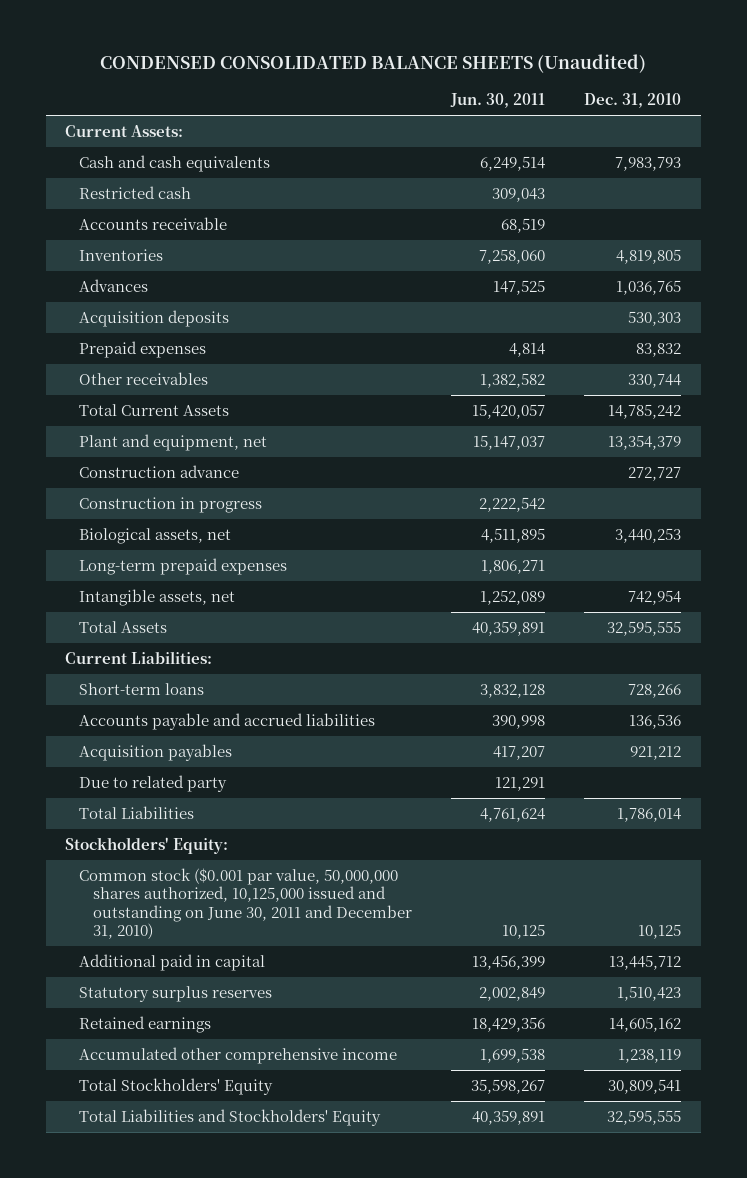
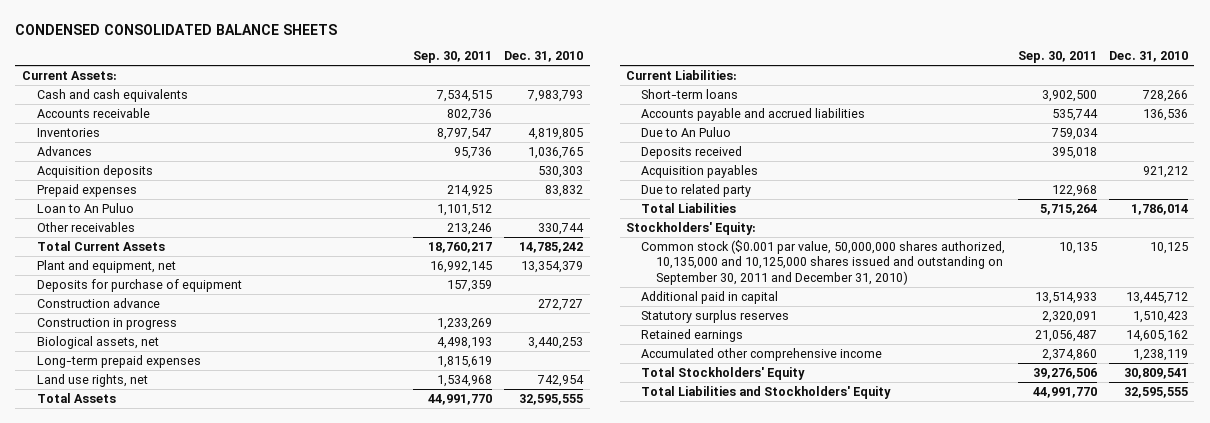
[100,54,647,74] CONDENSED CONSOLIDATED BALANCE SHEETS (Unaudited) -> [15,23,338,35] CONDENSED CONSOLIDATED BALANCE SHEETS
[450,93,546,109] Jun. 30, 2011 -> none
none -> [412,51,492,64] Sep. 30, 2011
[79,185,192,199] Restricted cash -> none
none -> [36,202,134,213] Loan to An Puluo
none -> [36,278,242,292] Deposits for purchase of equipment
[79,588,236,606] Intangible assets, net -> [36,373,148,387] Land use rights, net
none -> [641,126,732,137] Due to An Puluo
none -> [641,145,743,159] Deposits received
[79,867,413,940] Common stock ($0.001 par value, 50,000,000 shares authorized, 10,125,000 issued and outstanding on June 30, 2011 and December 31, 2010) -> [641,239,1006,285] Common stock ($0.001 par value, 50,000,000 shares authorized, 10,135,000 and 10,125,000 shares issued and outstanding on September 30, 2011 and December 31, 2010)

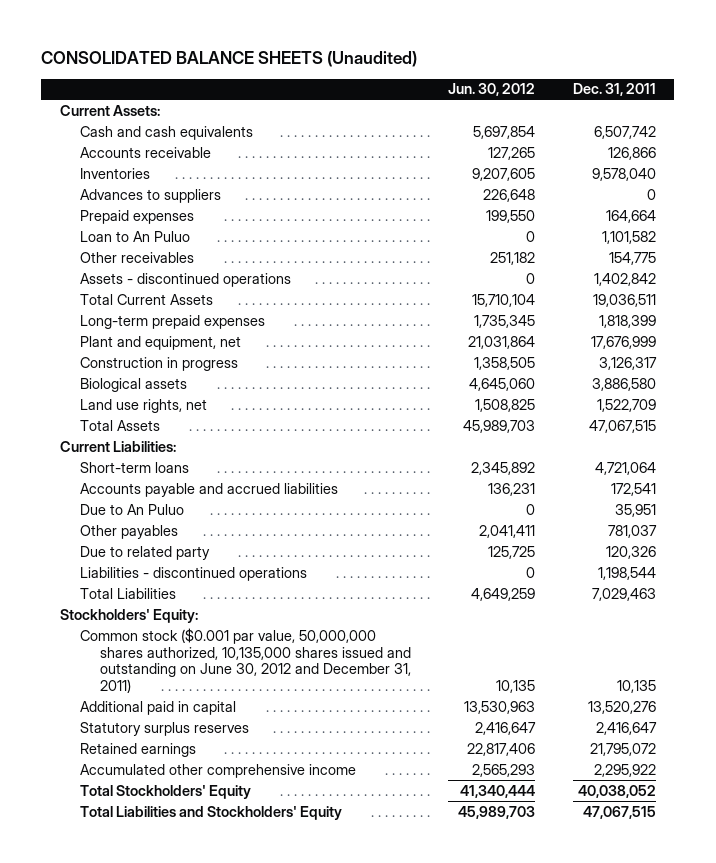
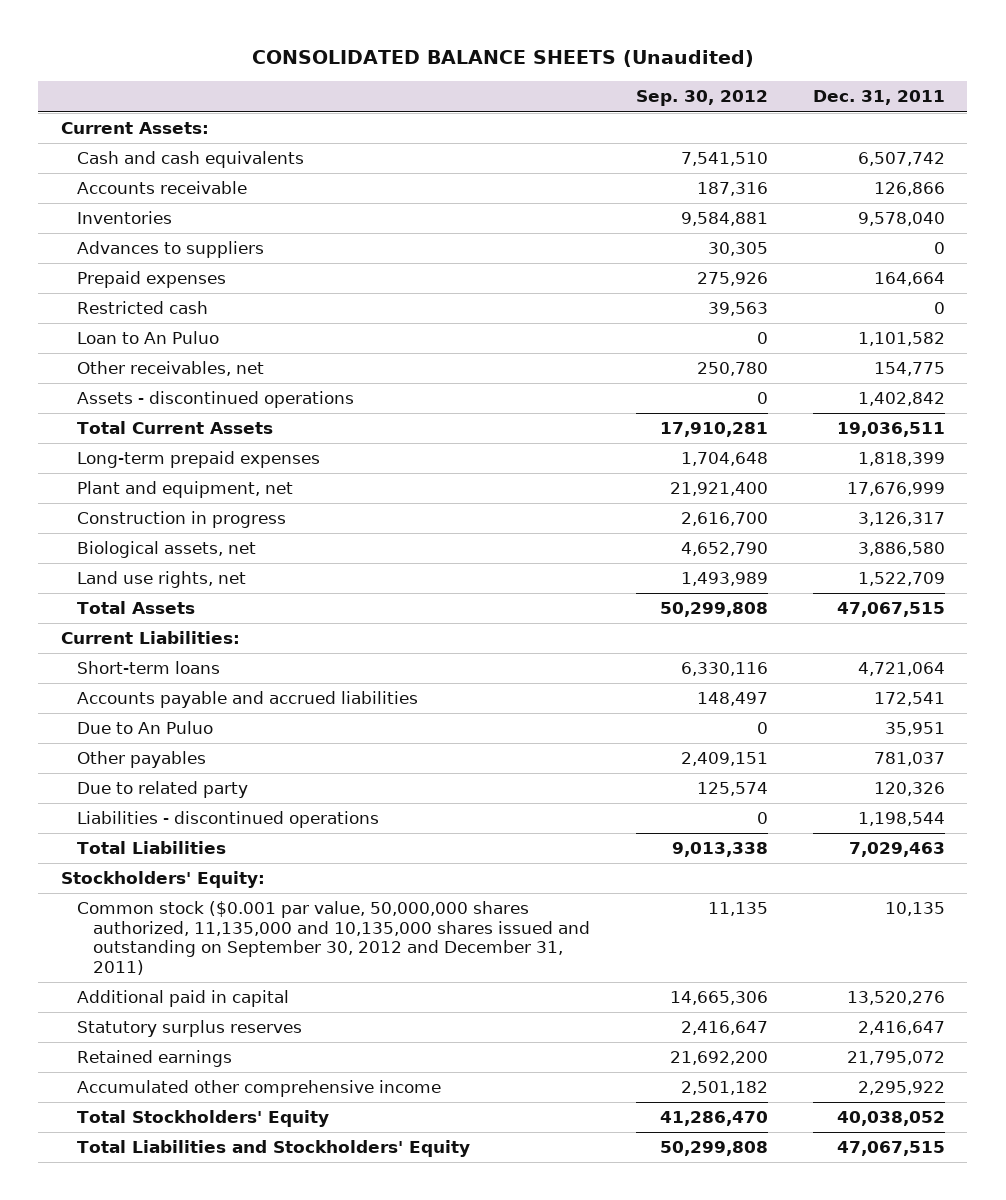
[448,83,536,97] Jun. 30, 2012 -> none
none -> [635,90,768,107] Sep. 30, 2012
none -> [77,301,209,315] Restricted cash
[80,251,195,263] Other receivables -> [77,361,265,377] Other receivables, net
[80,377,188,392] Biological assets -> [77,541,257,559] Biological assets, net
[80,627,411,694] Common stock ($0.001 par value, 50,000,000 shares authorized, 10,135,000 shares issued and outstanding on June 30, 2012 and December 31, 2011) -> [77,901,591,975] Common stock ($0.001 par value, 50,000,000 shares authorized, 11,135,000 and 10,135,000 shares issued and outstanding on September 30, 2012 and December 31, 2011)

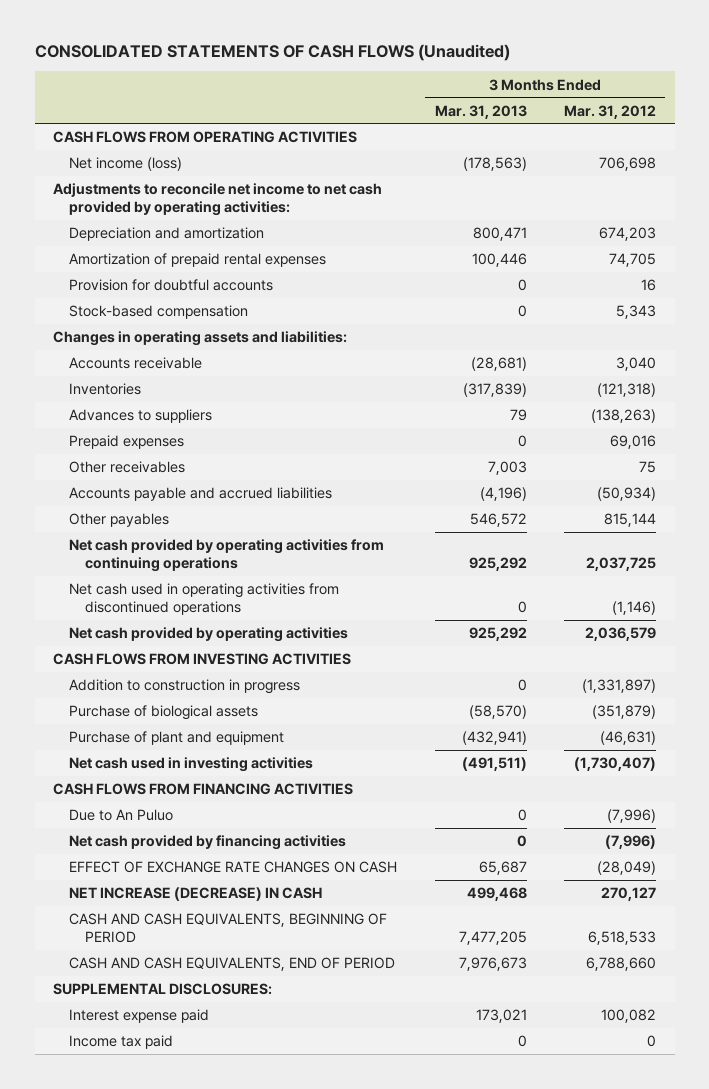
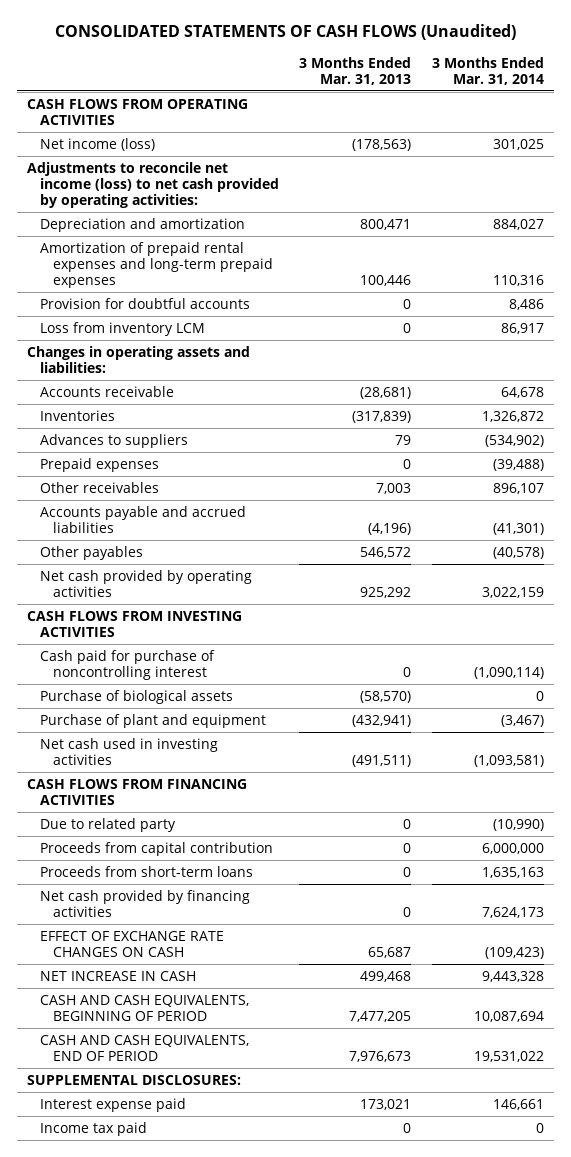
[563,104,656,119] Mar. 31, 2012 -> none
none -> [431,56,544,85] 3 Months Ended Mar. 31, 2014
[53,183,383,216] Adjustments to reconcile net income to net cash provided by operating activities: -> [26,161,279,208] Adjustments to reconcile net income (loss) to net cash provided by operating activities:
[69,253,327,268] Amortization of prepaid rental expenses -> [39,241,274,288] Amortization of prepaid rental expenses and long-term prepaid expenses
[69,305,249,320] Stock-based compensation -> none
none -> [39,321,205,336] Loss from inventory LCM
[69,539,385,572] Net cash provided by operating activities from continuing operations -> none
[69,583,340,615] Net cash used in operating activities from discontinued operations -> none
[69,679,301,695] Addition to construction in progress -> none
none -> [39,649,215,680] Cash paid for purchase of noncontrolling interest
[69,809,174,822] Due to An Puluo -> none
none -> [39,817,176,832] Due to related party
none -> [39,841,273,856] Proceeds from capital contribution
none -> [39,865,253,877] Proceeds from short-term loans
[69,887,323,902] NET INCREASE (DECREASE) IN CASH -> [39,970,196,981] NET INCREASE IN CASH

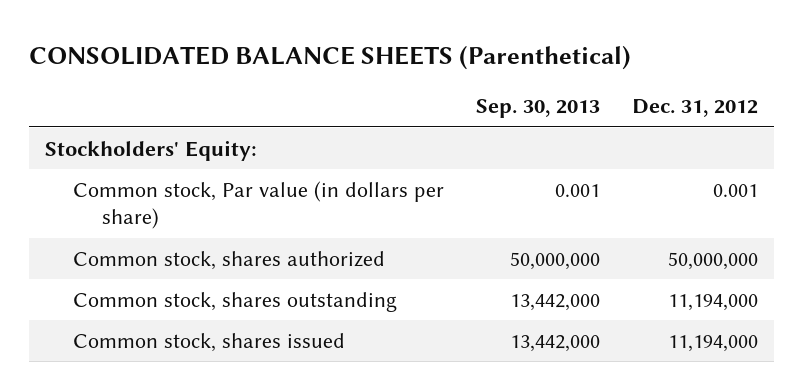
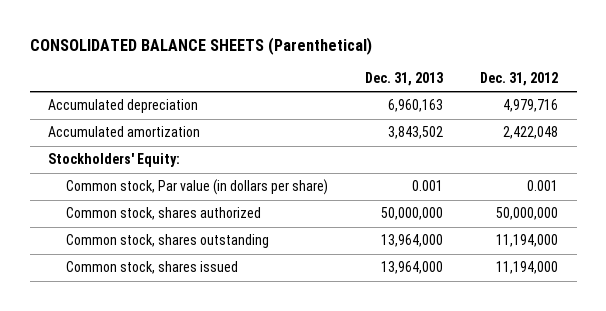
[476,99,601,119] Sep. 30, 2013 -> none
none -> [364,72,443,87] Dec. 31, 2013
none -> [48,99,199,114] Accumulated depreciation
none -> [48,126,201,138] Accumulated amortization

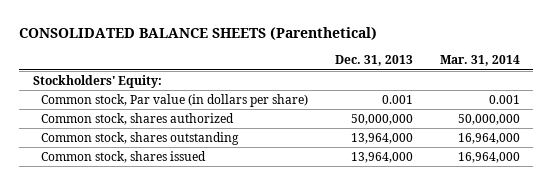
[480,72,559,87] Dec. 31, 2012 -> none
none -> [439,55,520,67] Mar. 31, 2014
[48,99,199,114] Accumulated depreciation -> none
[48,126,201,138] Accumulated amortization -> none

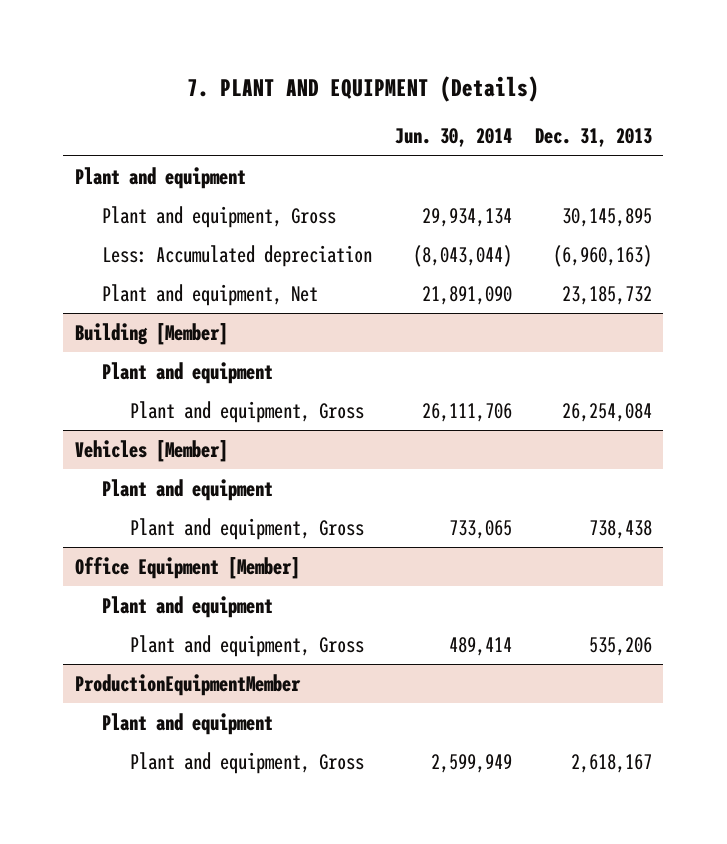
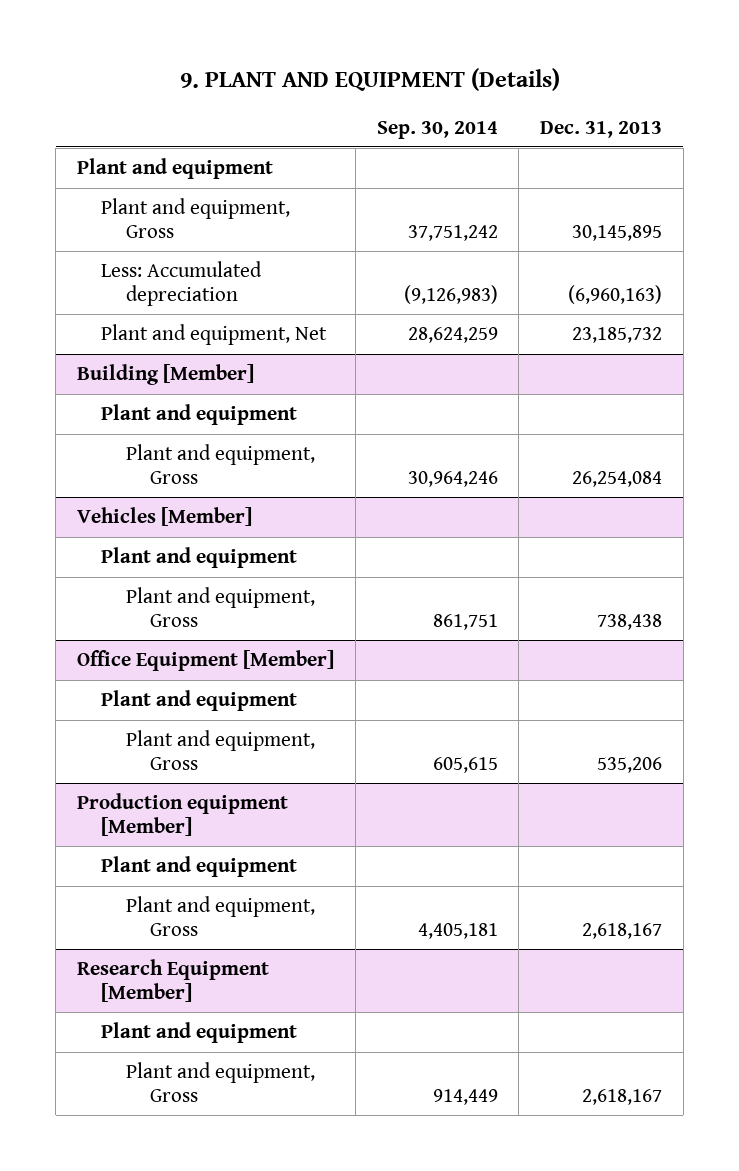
[187,75,540,102] 7. PLANT AND EQUIPMENT (Details) -> [179,68,560,92] 9. PLANT AND EQUIPMENT (Details)
[395,128,513,148] Jun. 30, 2014 -> none
none -> [376,120,498,139] Sep. 30, 2014
[74,673,301,696] ProductionEquipmentMember -> none
none -> [76,793,288,836] Production equipment [Member]
none -> [76,959,269,1002] Research Equipment [Member]
none -> [101,1022,298,1044] Plant and equipment
none -> [125,1062,315,1102] Plant and equipment, Gross

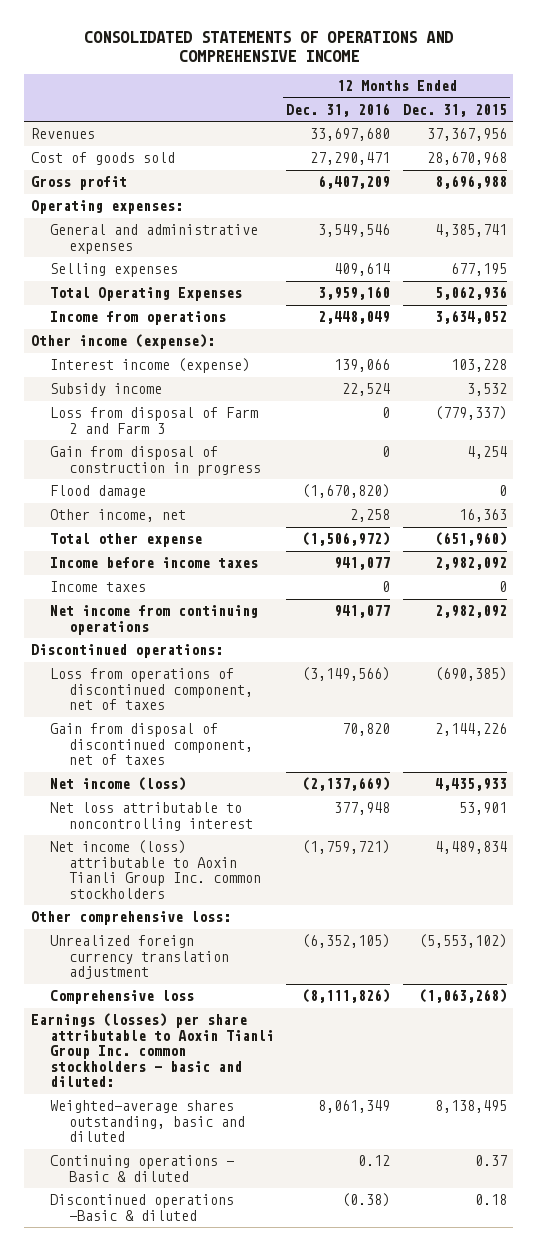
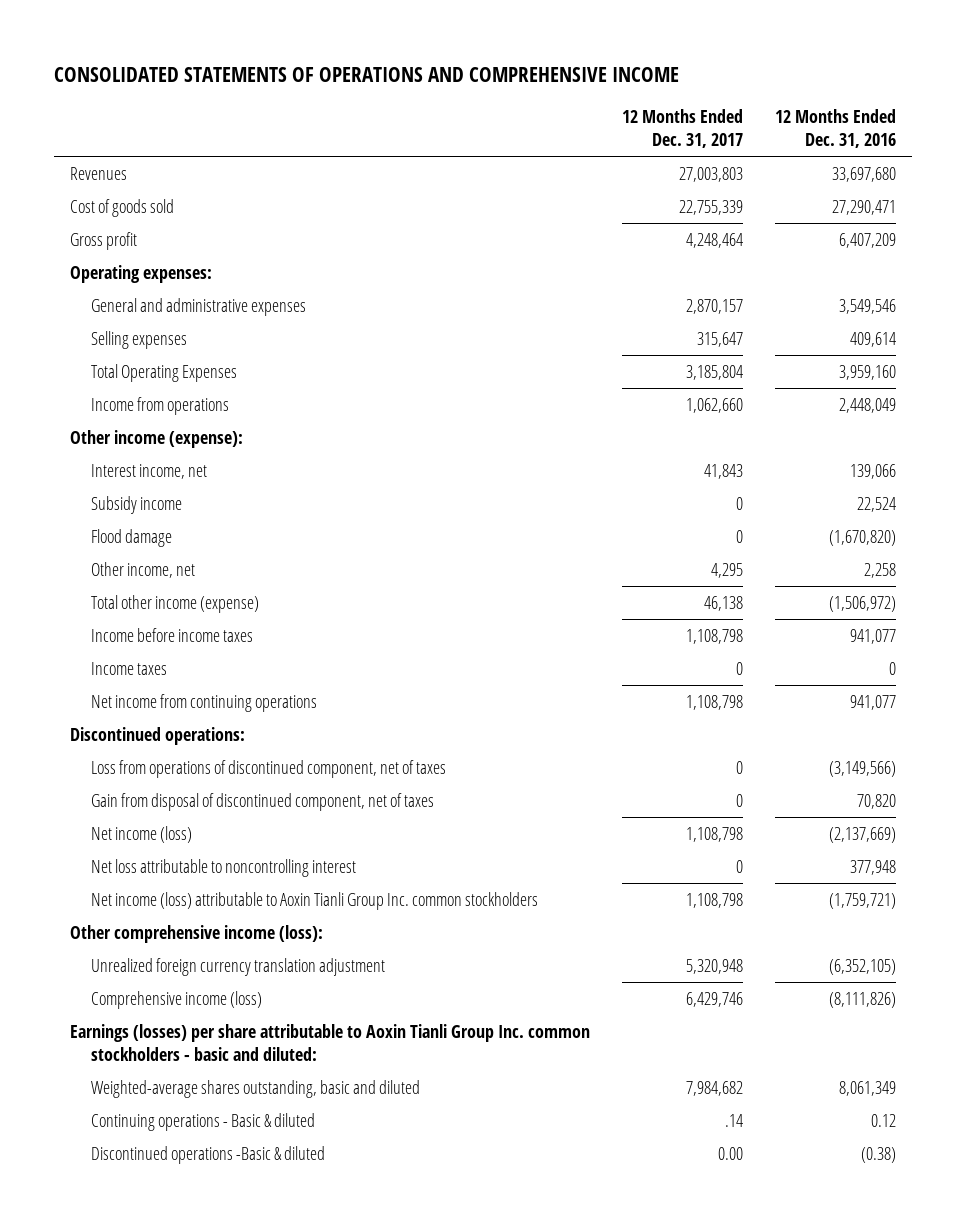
[402,103,507,117] Dec. 31, 2015 -> none
none -> [621,108,743,148] 12 Months Ended Dec. 31, 2017
[49,358,250,374] Interest income (expense) -> [90,463,207,479] Interest income, net
[49,407,258,434] Loss from disposal of Farm 2 and Farm 3 -> none
[49,446,261,476] Gain from disposal of construction in progress -> none
[49,533,202,548] Total other expense -> [90,594,259,613] Total other income (expense)
[30,911,231,926] Other comprehensive loss: -> [69,924,323,943] Other comprehensive income (loss):
[49,990,194,1005] Comprehensive loss -> [90,990,262,1009] Comprehensive income (loss)

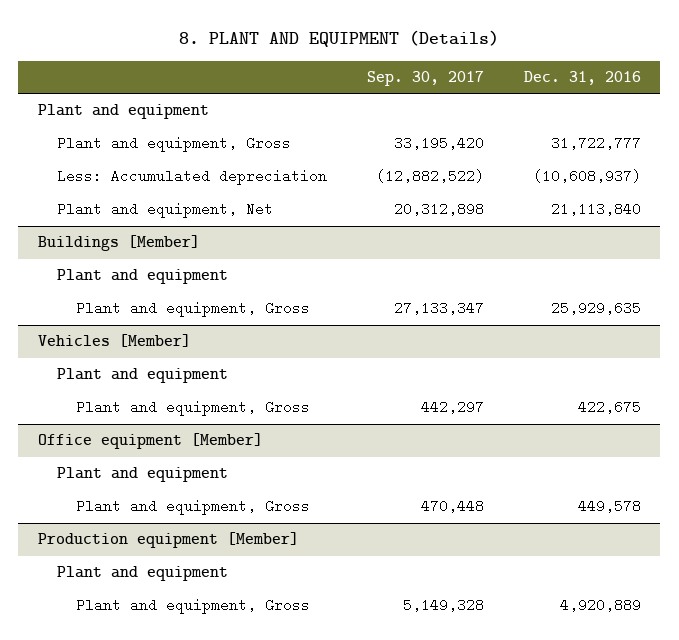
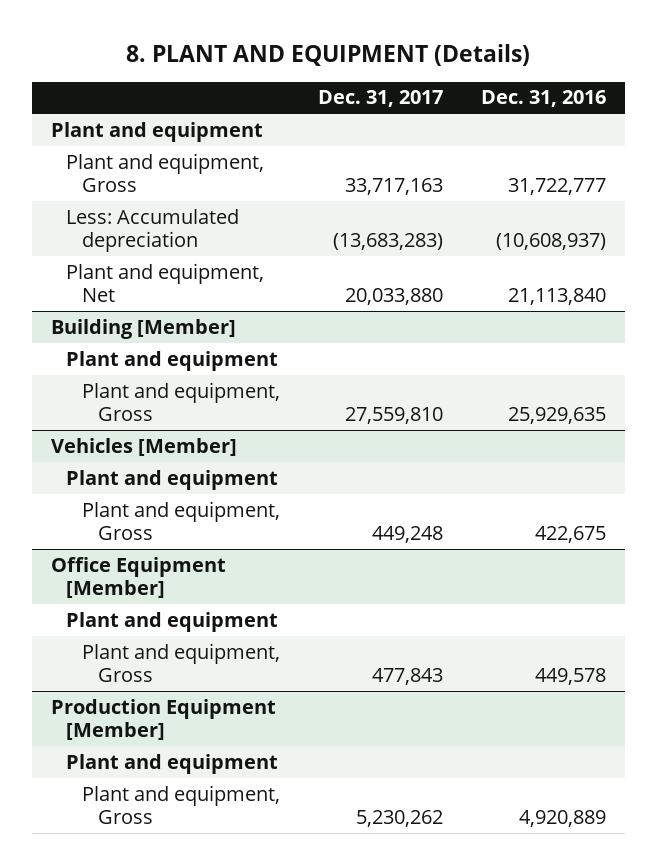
[366,71,484,87] Sep. 30, 2017 -> none
none -> [318,90,444,108] Dec. 31, 2017
[38,235,201,252] Buildings [Member] -> [50,318,236,339] Building [Member]
[38,433,264,450] Office equipment [Member] -> [50,556,226,598] Office Equipment [Member]
[38,532,300,549] Production equipment [Member] -> [50,698,276,740] Production Equipment [Member]

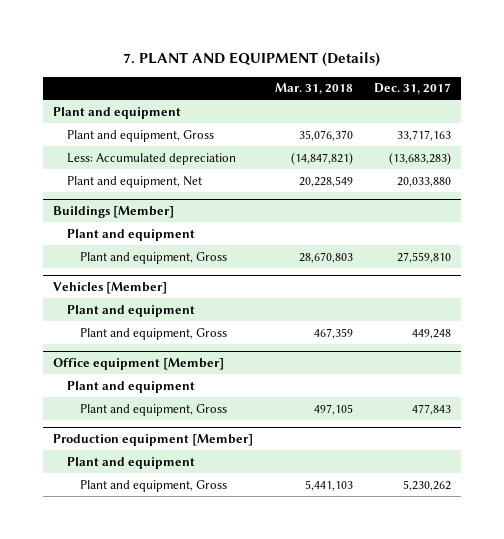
[126,44,531,67] 8. PLANT AND EQUIPMENT (Details) -> [123,52,381,68] 7. PLANT AND EQUIPMENT (Details)
[480,90,606,108] Dec. 31, 2016 -> none
none -> [274,83,353,95] Mar. 31, 2018
[50,318,236,339] Building [Member] -> [53,206,175,219] Buildings [Member]
[50,556,226,598] Office Equipment [Member] -> [53,358,225,371] Office equipment [Member]
[50,698,276,740] Production Equipment [Member] -> [53,434,254,447] Production equipment [Member]

